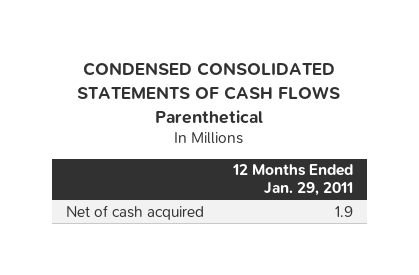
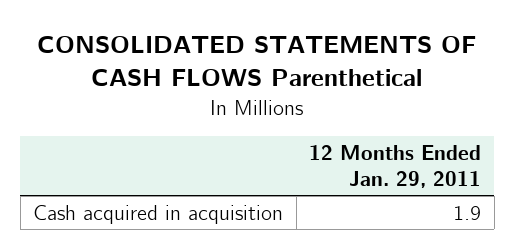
[77,62,341,124] CONDENSED CONSOLIDATED STATEMENTS OF CASH FLOWS Parenthetical -> [37,36,477,86] CONSOLIDATED STATEMENTS OF CASH FLOWS Parenthetical
[65,204,204,220] Net of cash acquired -> [33,204,284,224] Cash acquired in acquisition

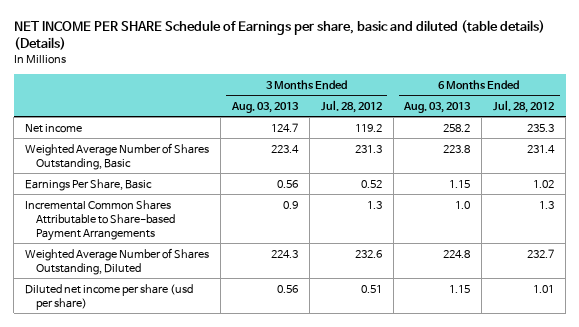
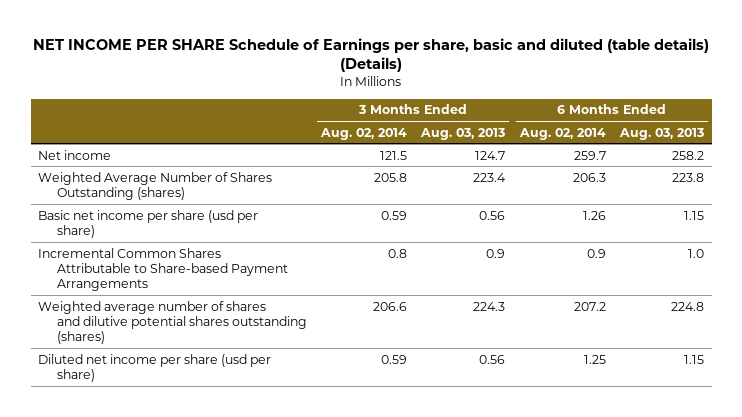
[320,99,382,113] Jul. 28, 2012 -> none
[493,99,555,113] Jul. 28, 2012 -> none
none -> [320,127,408,140] Aug. 02, 2014
none -> [518,127,606,140] Aug. 02, 2014
[25,142,210,170] Weighted Average Number of Shares Outstanding, Basic -> [37,171,272,201] Weighted Average Number of Shares Outstanding (shares)
[25,178,153,191] Earnings Per Share, Basic -> [37,209,258,239] Basic net income per share (usd per share)
[25,247,210,275] Weighted Average Number of Shares Outstanding, Diluted -> [37,300,307,345] Weighted average number of shares and dilutive potential shares outstanding (shares)

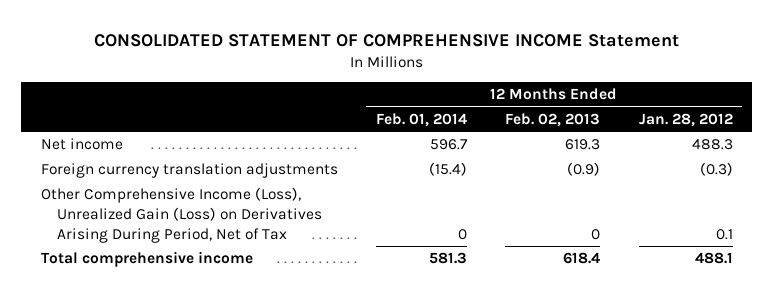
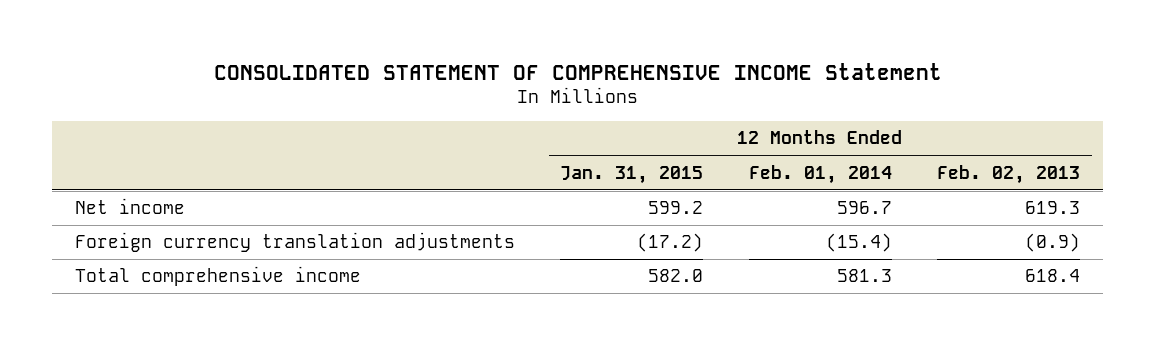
[638,113,733,128] Jan. 28, 2012 -> none
none -> [560,165,704,184] Jan. 31, 2015
[40,187,323,243] Other Comprehensive Income (Loss), Unrealized Gain (Loss) on Derivatives Arising During Period, Net of Tax -> none

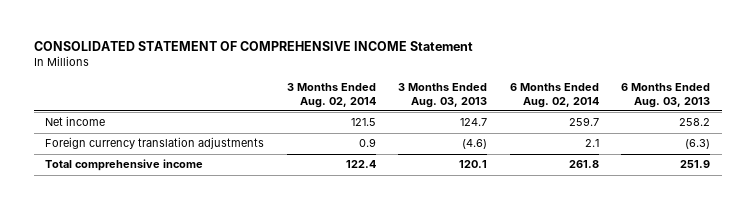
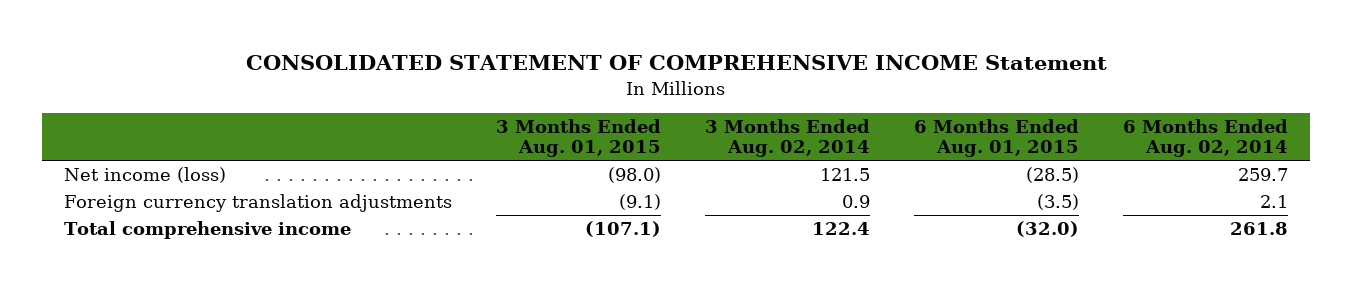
[398,83,488,108] 3 Months Ended Aug. 03, 2013 -> none
[621,83,711,108] 6 Months Ended Aug. 03, 2013 -> none
none -> [496,118,662,158] 3 Months Ended Aug. 01, 2015
none -> [914,118,1080,158] 6 Months Ended Aug. 01, 2015
[45,116,106,127] Net income -> [64,167,227,184] Net income (loss)

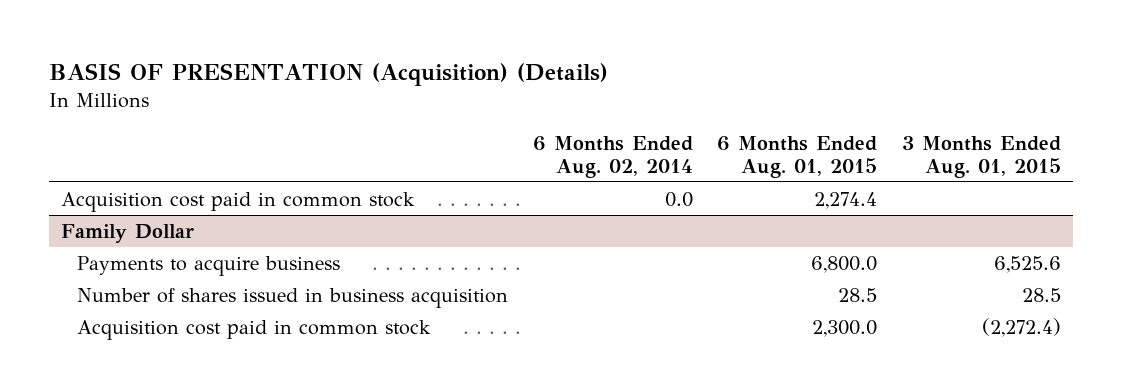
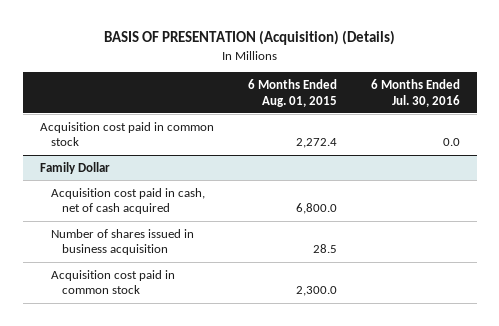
[532,135,693,178] 6 Months Ended Aug. 02, 2014 -> none
[901,135,1061,178] 3 Months Ended Aug. 01, 2015 -> none
none -> [370,78,460,107] 6 Months Ended Jul. 30, 2016
[814,191,878,209] 2,274.4 -> [295,138,337,149] 2,272.4
[77,255,341,276] Payments to acquire business -> none
none -> [50,187,205,215] Acquisition cost paid in cash, net of cash acquired

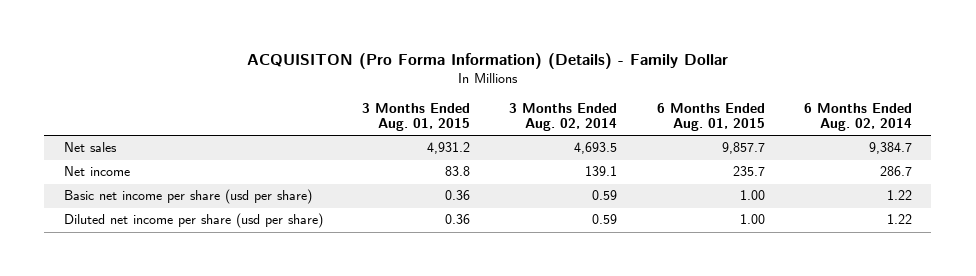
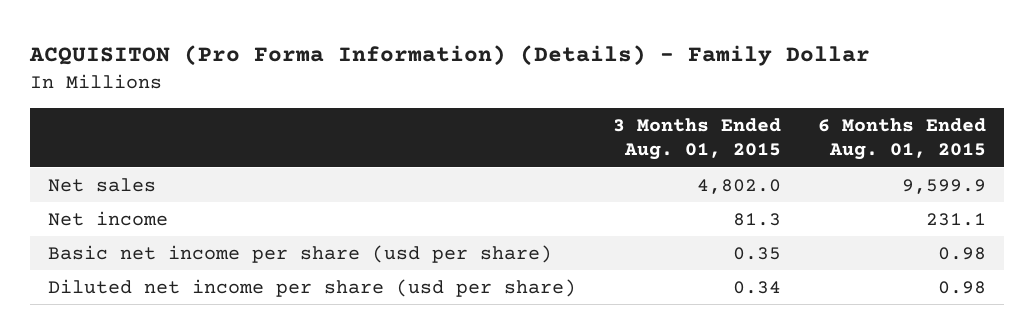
[509,102,618,131] 3 Months Ended Aug. 02, 2014 -> none
[803,102,912,131] 6 Months Ended Aug. 02, 2014 -> none
[427,142,471,155] 4,931.2 -> [697,178,782,194] 4,802.0
[721,142,765,155] 9,857.7 -> [901,178,986,194] 9,599.9
[445,166,471,177] 83.8 -> [733,212,782,226] 81.3
[732,166,765,177] 235.7 -> [925,212,986,226] 231.1
[445,190,471,201] 0.36 -> [733,246,782,260] 0.35
[739,190,765,201] 1.00 -> [937,246,986,260] 0.98
[445,214,471,225] 0.36 -> [733,280,782,294] 0.34
[739,214,765,225] 1.00 -> [937,280,986,294] 0.98

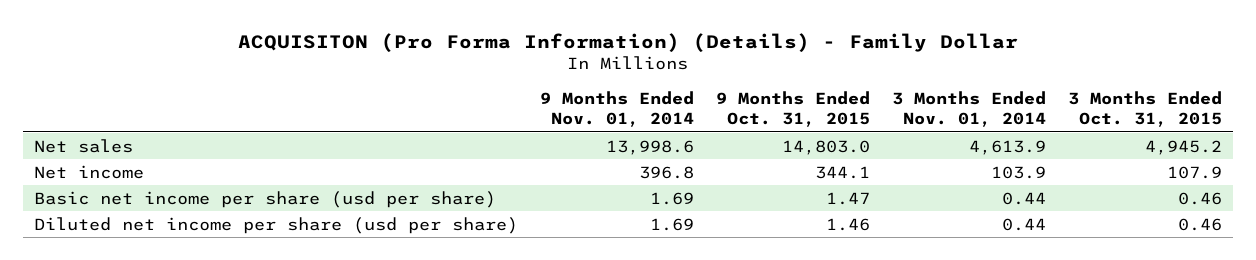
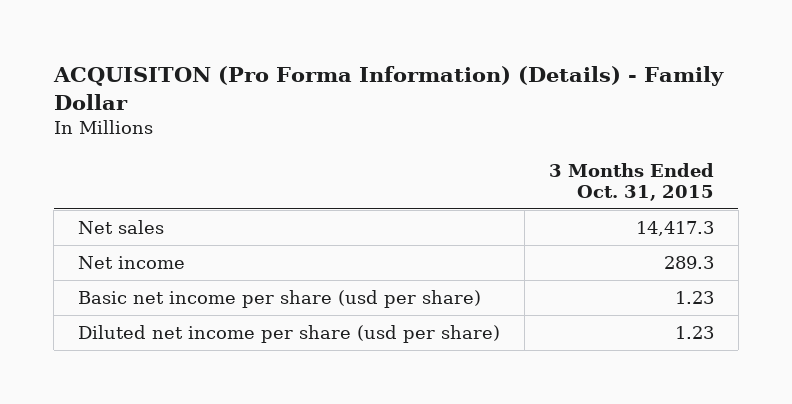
[540,90,695,127] 9 Months Ended Nov. 01, 2014 -> none
[715,90,870,127] 9 Months Ended Oct. 31, 2015 -> none
[891,90,1046,127] 3 Months Ended Nov. 01, 2014 -> none
[1144,139,1222,155] 4,945.2 -> [635,221,714,237] 14,417.3
[1166,165,1222,179] 107.9 -> [663,256,714,270] 289.3
[1177,191,1222,205] 0.46 -> [674,291,714,305] 1.23
[1177,217,1222,231] 0.46 -> [674,326,714,340] 1.23

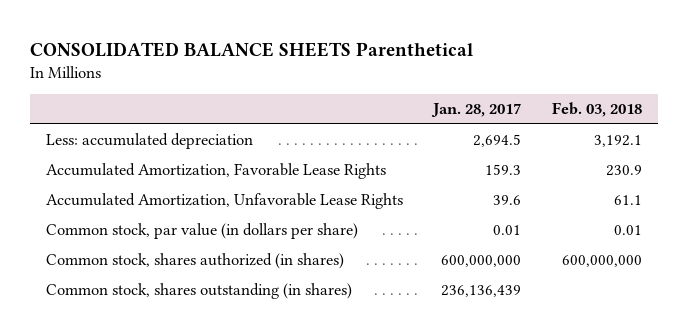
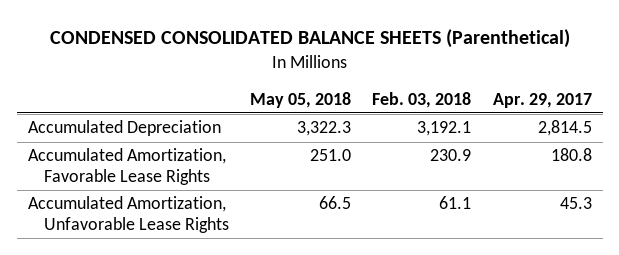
[30,41,474,57] CONSOLIDATED BALANCE SHEETS Parenthetical -> [49,29,570,49] CONDENSED CONSOLIDATED BALANCE SHEETS (Parenthetical)
[431,103,522,118] Jan. 28, 2017 -> none
none -> [250,91,352,108] May 05, 2018
none -> [492,92,592,108] Apr. 29, 2017
[45,133,253,150] Less: accumulated depreciation -> [27,120,221,137] Accumulated Depreciation
[45,223,358,240] Common stock, par value (in dollars per share) -> none
[45,253,344,270] Common stock, shares authorized (in shares) -> none
[45,283,352,300] Common stock, shares outstanding (in shares) -> none

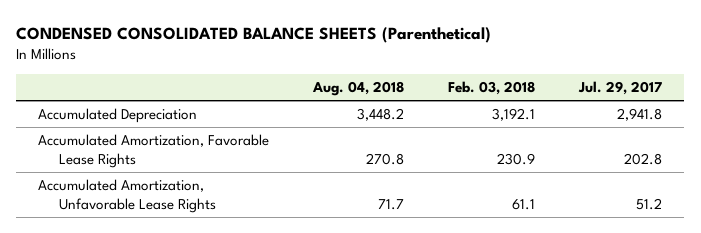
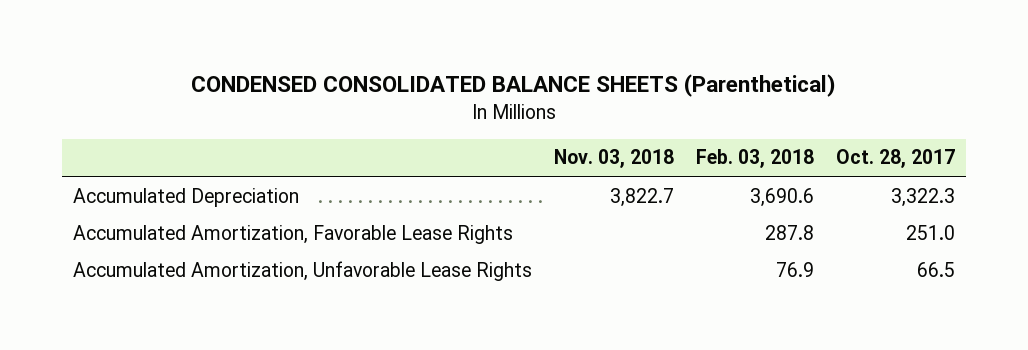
[312,81,405,97] Aug. 04, 2018 -> none
[578,81,663,96] Jul. 29, 2017 -> none
none -> [553,149,674,169] Nov. 03, 2018
none -> [835,149,955,169] Oct. 28, 2017
[492,108,536,122] 3,192.1 -> [749,187,814,207] 3,690.6
[497,153,536,166] 230.9 -> [764,224,814,240] 287.8
[512,199,536,211] 61.1 -> [775,261,814,277] 76.9

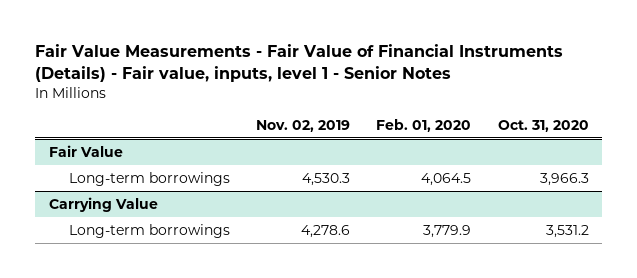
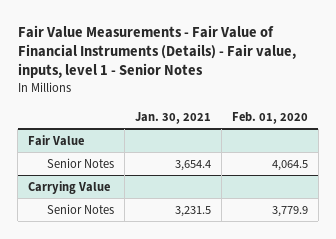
[256,119,351,132] Nov. 02, 2019 -> none
[497,119,589,132] Oct. 31, 2020 -> none
none -> [135,111,212,124] Jan. 30, 2021
[68,171,230,186] Long-term borrowings -> [47,157,115,168] Senior Notes
[68,223,230,238] Long-term borrowings -> [47,203,115,214] Senior Notes

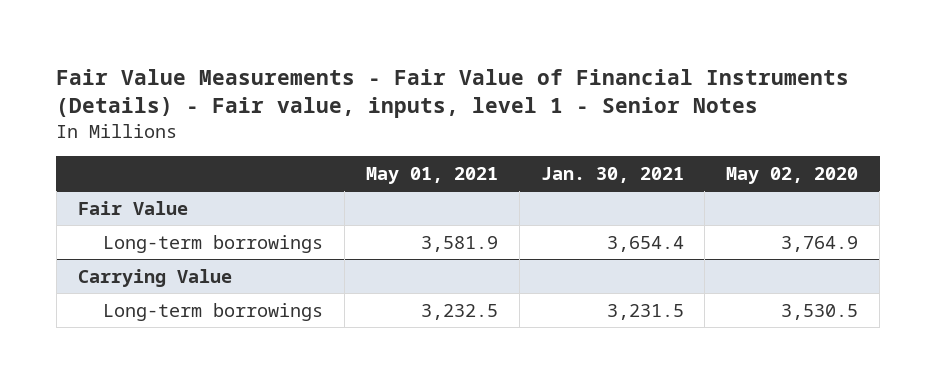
[231,111,308,124] Feb. 01, 2020 -> none
none -> [365,166,498,184] May 01, 2021
none -> [726,166,859,184] May 02, 2020
[47,157,115,168] Senior Notes -> [102,234,323,253] Long-term borrowings
[47,203,115,214] Senior Notes -> [102,302,323,321] Long-term borrowings

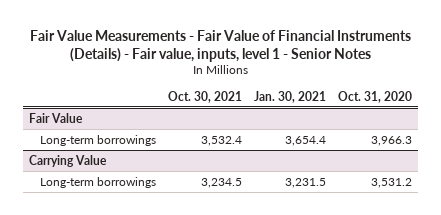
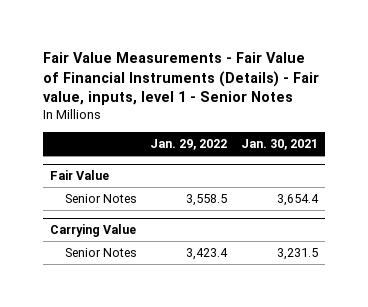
[168,90,243,103] Oct. 30, 2021 -> none
[338,90,413,103] Oct. 31, 2020 -> none
none -> [150,139,228,151] Jan. 29, 2022
[40,134,157,146] Long-term borrowings -> [64,194,137,204] Senior Notes
[40,176,157,188] Long-term borrowings -> [64,248,137,258] Senior Notes

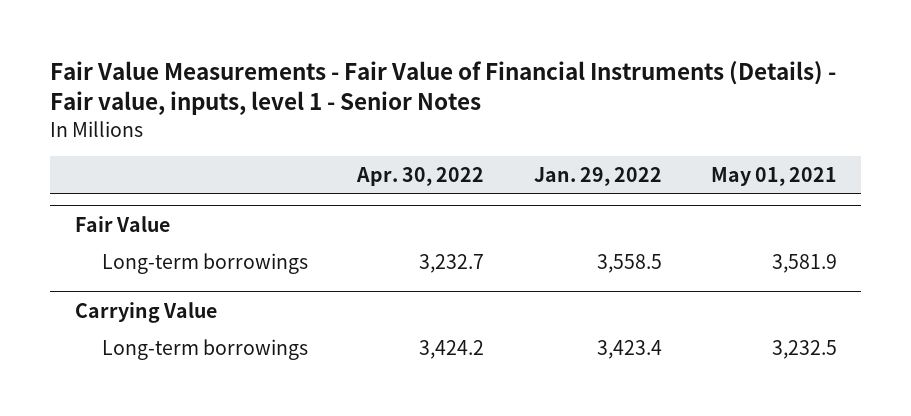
[241,139,319,151] Jan. 30, 2021 -> none
none -> [356,166,485,186] Apr. 30, 2022
none -> [710,166,837,186] May 01, 2021
[64,194,137,204] Senior Notes -> [102,252,309,274] Long-term borrowings
[64,248,137,258] Senior Notes -> [102,338,309,360] Long-term borrowings

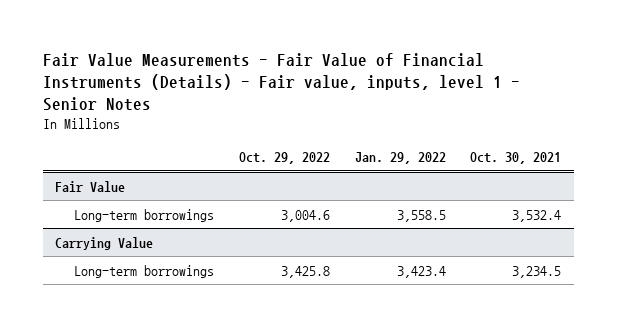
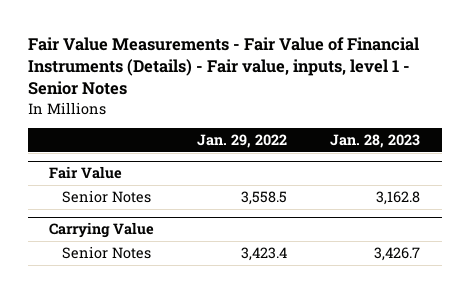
[239,152,331,165] Oct. 29, 2022 -> none
[470,152,562,165] Oct. 30, 2021 -> none
none -> [330,134,421,149] Jan. 28, 2023
[74,208,215,222] Long-term borrowings -> [62,190,152,204] Senior Notes
[74,264,215,278] Long-term borrowings -> [62,246,152,260] Senior Notes

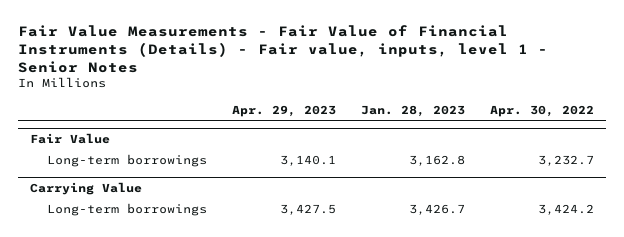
[197,134,288,149] Jan. 29, 2022 -> none
none -> [231,104,336,117] Apr. 29, 2023
none -> [489,104,594,117] Apr. 30, 2022
[62,190,152,204] Senior Notes -> [47,153,208,167] Long-term borrowings
[62,246,152,260] Senior Notes -> [47,202,208,216] Long-term borrowings

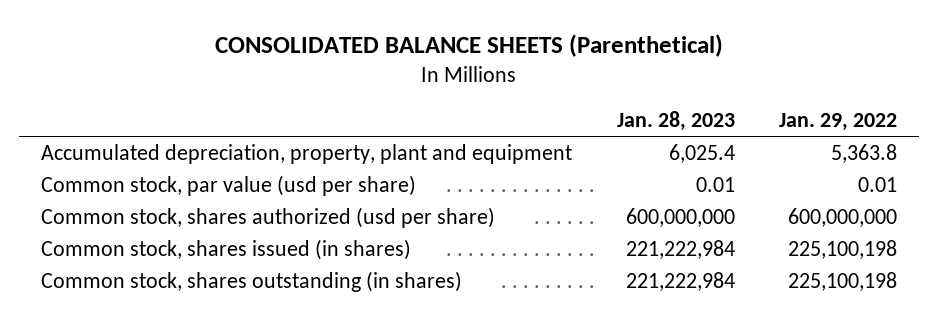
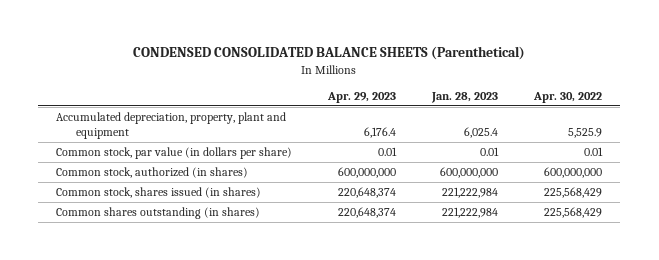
[215,33,724,57] CONSOLIDATED BALANCE SHEETS (Parenthetical) -> [133,46,526,61] CONDENSED CONSOLIDATED BALANCE SHEETS (Parenthetical)
[779,112,898,131] Jan. 29, 2022 -> none
none -> [327,91,397,103] Apr. 29, 2023
none -> [533,91,603,103] Apr. 30, 2022
[41,175,417,197] Common stock, par value (usd per share) -> [56,147,293,160] Common stock, par value (in dollars per share)
[41,207,496,229] Common stock, shares authorized (usd per share) -> [56,167,249,179] Common stock, authorized (in shares)
[41,271,463,293] Common stock, shares outstanding (in shares) -> [56,207,261,220] Common shares outstanding (in shares)

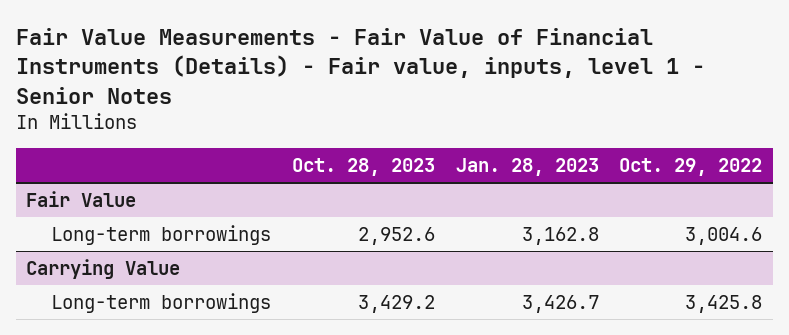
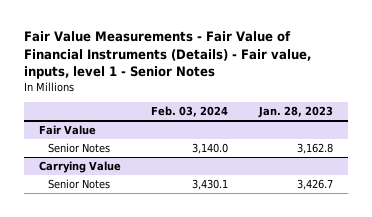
[292,157,436,176] Oct. 28, 2023 -> none
[619,157,763,176] Oct. 29, 2022 -> none
none -> [151,106,229,118] Feb. 03, 2024
[51,225,272,246] Long-term borrowings -> [47,143,110,154] Senior Notes
[51,293,272,314] Long-term borrowings -> [47,179,110,190] Senior Notes

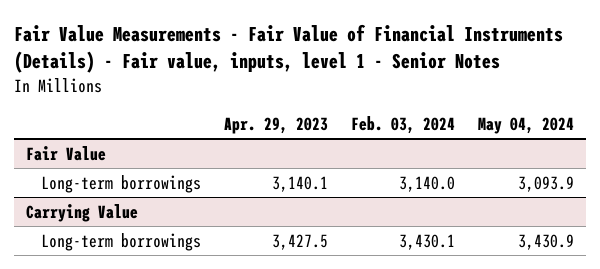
[257,106,333,119] Jan. 28, 2023 -> none
none -> [223,116,328,134] Apr. 29, 2023
none -> [478,116,575,134] May 04, 2024
[47,143,110,154] Senior Notes -> [40,174,201,193] Long-term borrowings
[47,179,110,190] Senior Notes -> [40,232,201,251] Long-term borrowings

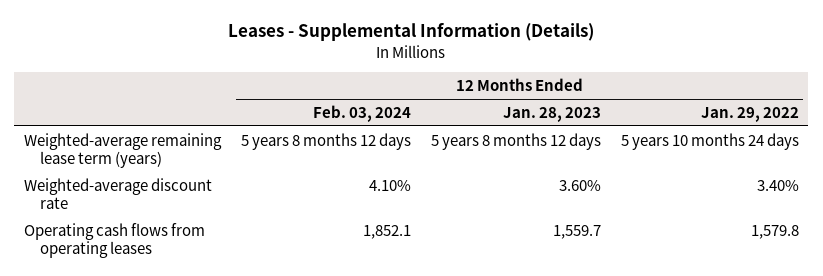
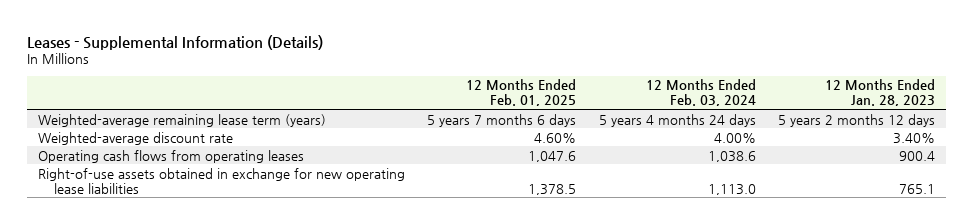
[700,106,799,122] Jan. 29, 2022 -> none
none -> [466,79,577,107] 12 Months Ended Feb. 01, 2025
[240,132,411,150] 5 years 8 months 12 days -> [598,113,756,127] 5 years 4 months 24 days
[430,132,601,150] 5 years 8 months 12 days -> [777,113,935,127] 5 years 2 months 12 days
[368,179,411,191] 4.10% -> [713,132,756,143] 4.00%
[558,179,601,191] 3.60% -> [892,132,935,144] 3.40%
[362,224,411,239] 1,852.1 -> [707,150,756,162] 1,038.6
[552,224,601,239] 1,559.7 -> [898,150,935,161] 900.4
none -> [38,167,406,194] Right-of-use assets obtained in exchange for new operating lease liabilities

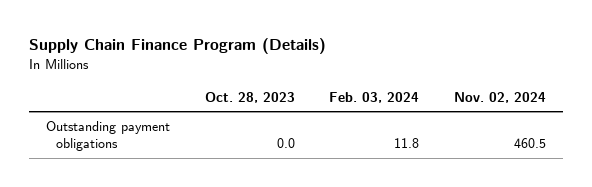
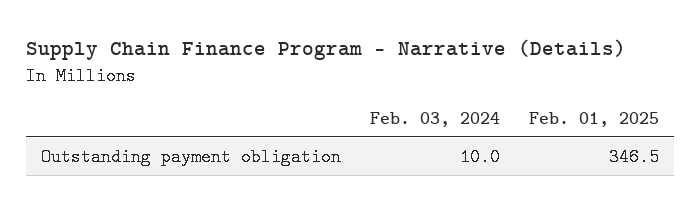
[28,38,326,55] Supply Chain Finance Program (Details) -> [26,39,627,61] Supply Chain Finance Program - Narrative (Details)
[204,91,295,103] Oct. 28, 2023 -> none
[453,91,546,103] Nov. 02, 2024 -> none
none -> [529,111,660,127] Feb. 01, 2025
[46,121,171,152] Outstanding payment obligations -> [40,148,341,167] Outstanding payment obligation
[394,138,420,149] 11.8 -> [459,148,500,167] 10.0

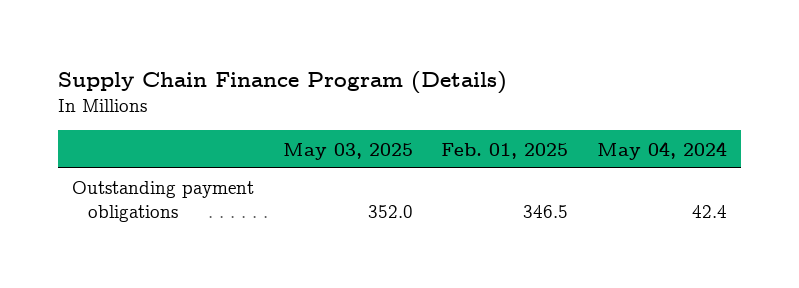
[26,39,627,61] Supply Chain Finance Program - Narrative (Details) -> [57,70,507,94] Supply Chain Finance Program (Details)
[369,111,500,127] Feb. 03, 2024 -> none
none -> [282,142,413,160] May 03, 2025
none -> [596,140,727,160] May 04, 2024
[40,148,341,167] Outstanding payment obligation -> [72,181,255,222] Outstanding payment obligations

